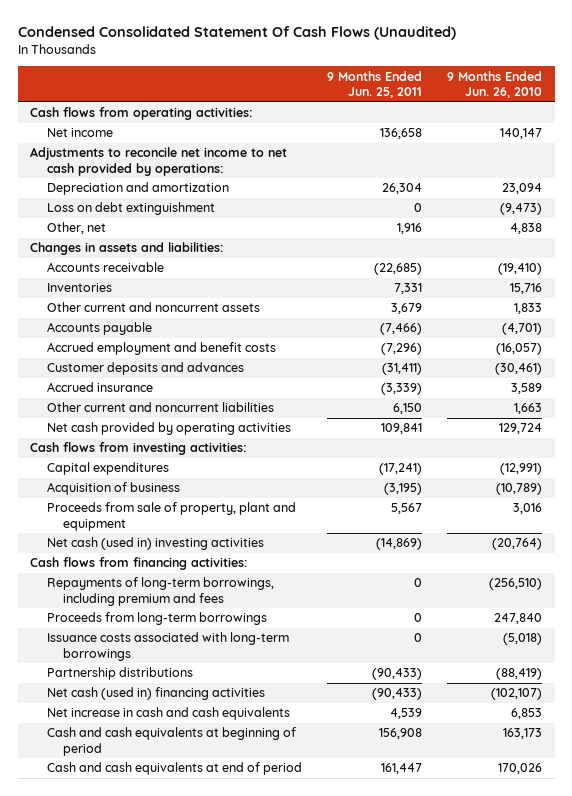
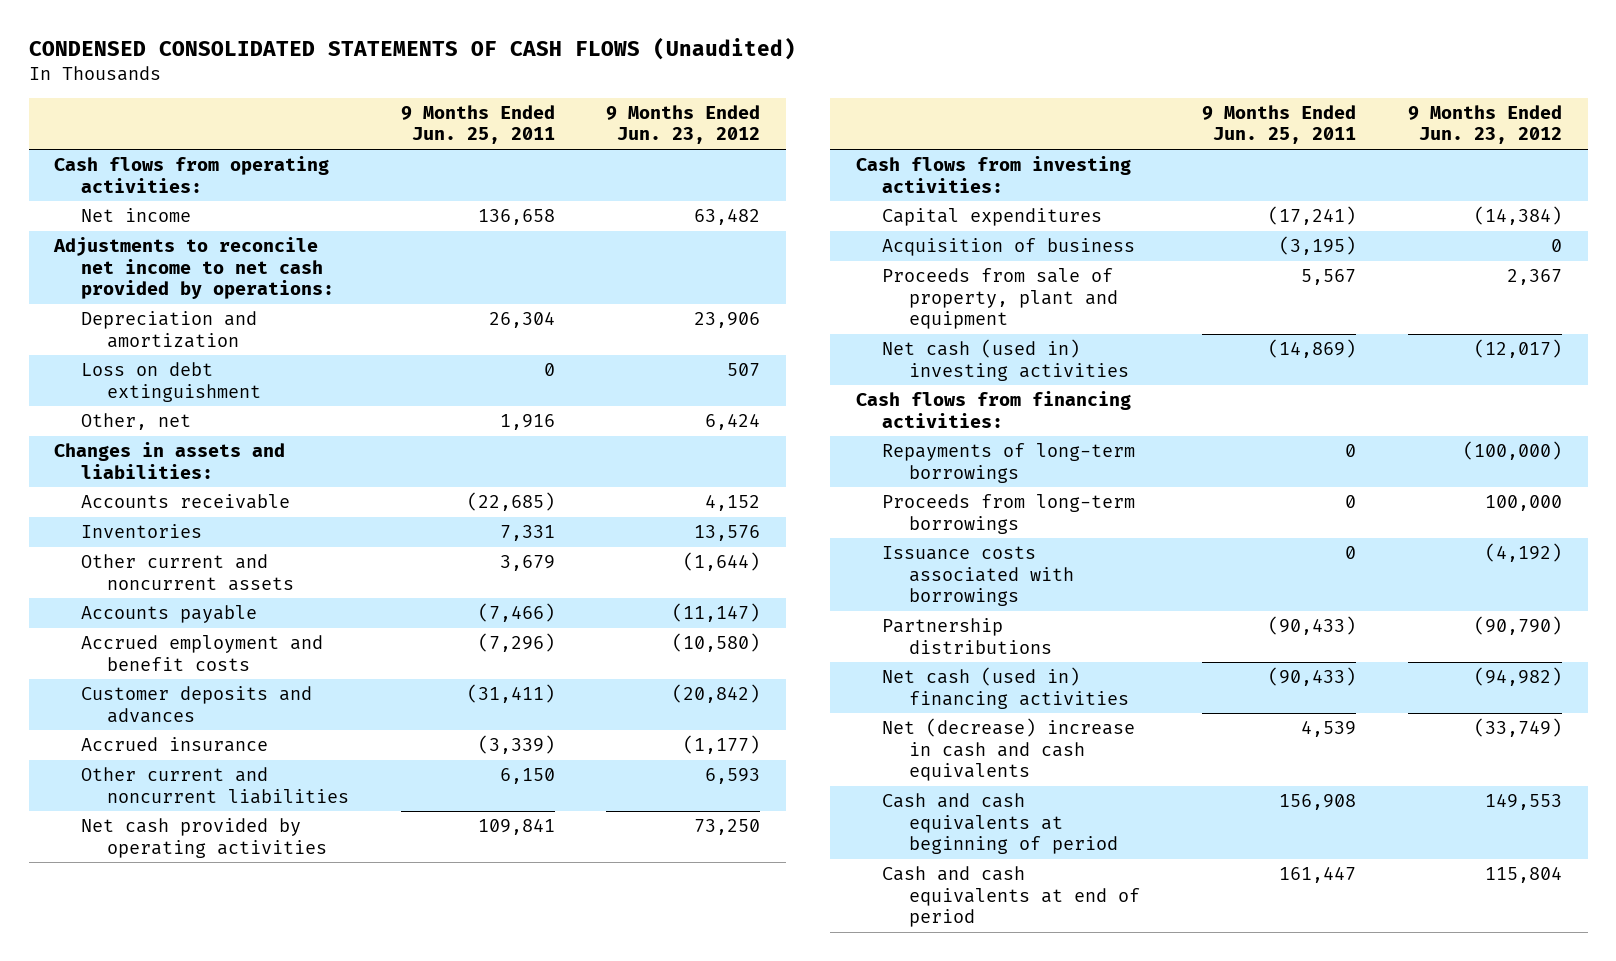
[17,26,456,41] Condensed Consolidated Statement Of Cash Flows (Unaudited) -> [28,37,796,61] CONDENSED CONSOLIDATED STATEMENTS OF CASH FLOWS (Unaudited)
[446,70,542,99] 9 Months Ended Jun. 26, 2010 -> none
none -> [606,105,761,145] 9 Months Ended Jun. 23, 2012
[46,577,274,606] Repayments of long-term borrowings, including premium and fees -> [882,443,1136,483] Repayments of long-term borrowings
[46,632,289,661] Issuance costs associated with long-term borrowings -> [882,546,1074,606] Issuance costs associated with borrowings
[46,707,290,721] Net increase in cash and cash equivalents -> [882,718,1136,781] Net (decrease) increase in cash and cash equivalents

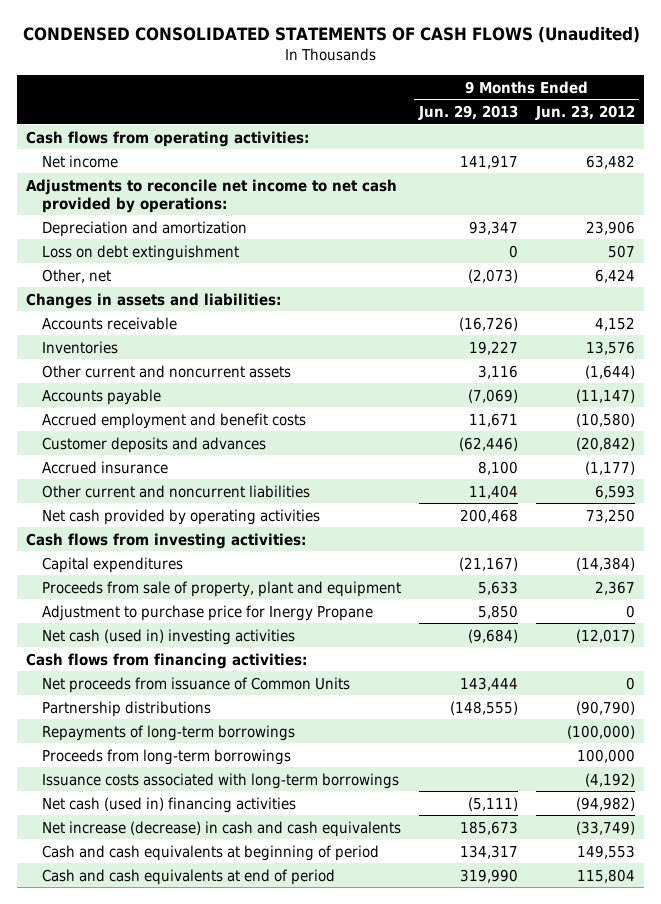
[400,105,555,145] 9 Months Ended Jun. 25, 2011 -> none
none -> [417,105,518,121] Jun. 29, 2013
[882,238,1136,257] Acquisition of business -> none
none -> [41,604,373,621] Adjustment to purchase price for Inergy Propane
none -> [41,676,350,693] Net proceeds from issuance of Common Units
[882,618,1052,654] Partnership distributions -> [41,700,211,717] Partnership distributions
[882,546,1074,606] Issuance costs associated with borrowings -> [41,772,399,789] Issuance costs associated with long-term borrowings
[882,718,1136,781] Net (decrease) increase in cash and cash equivalents -> [41,820,401,837] Net increase (decrease) in cash and cash equivalents

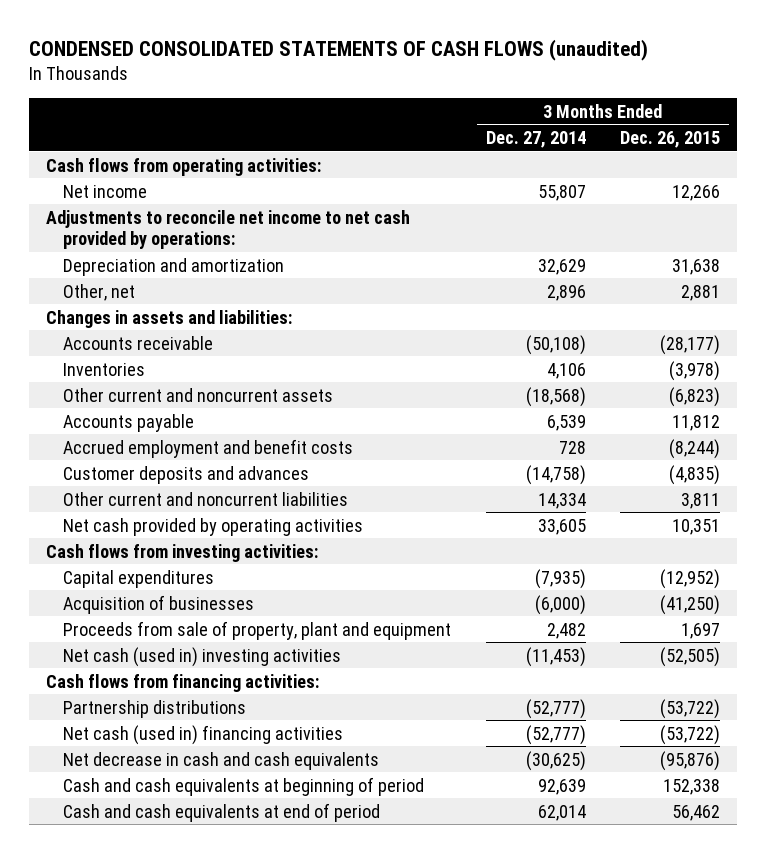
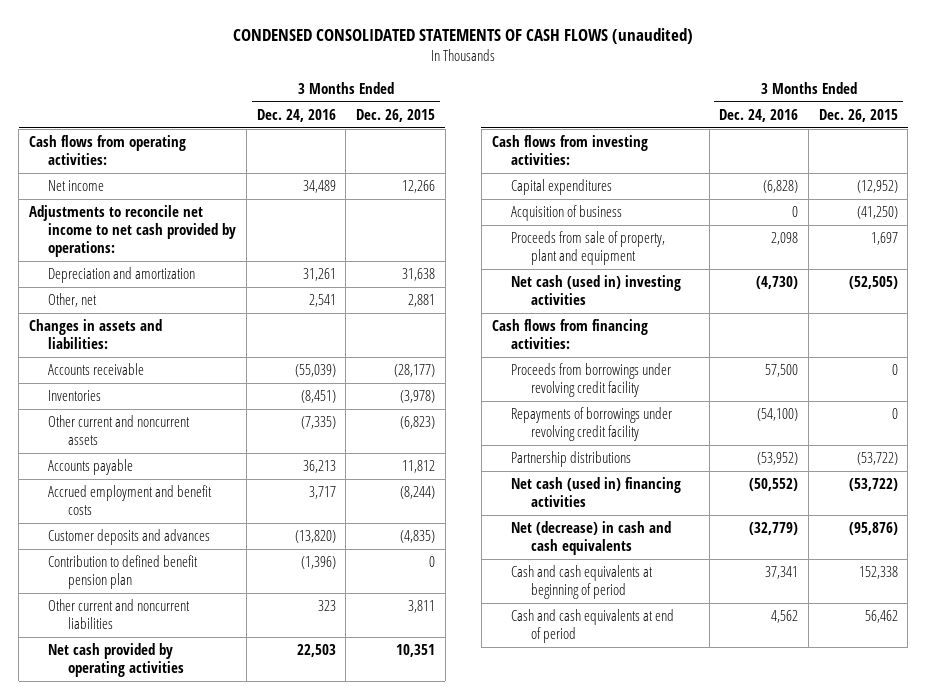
[485,131,586,149] Dec. 27, 2014 -> none
none -> [256,108,336,122] Dec. 24, 2016
none -> [48,555,199,590] Contribution to defined benefit pension plan
[63,594,255,614] Acquisition of businesses -> [511,205,623,222] Acquisition of business
none -> [511,363,672,398] Proceeds from borrowings under revolving credit facility
none -> [511,407,673,442] Repayments of borrowings under revolving credit facility
[63,751,380,770] Net decrease in cash and cash equivalents -> [511,521,672,556] Net (decrease) in cash and cash equivalents

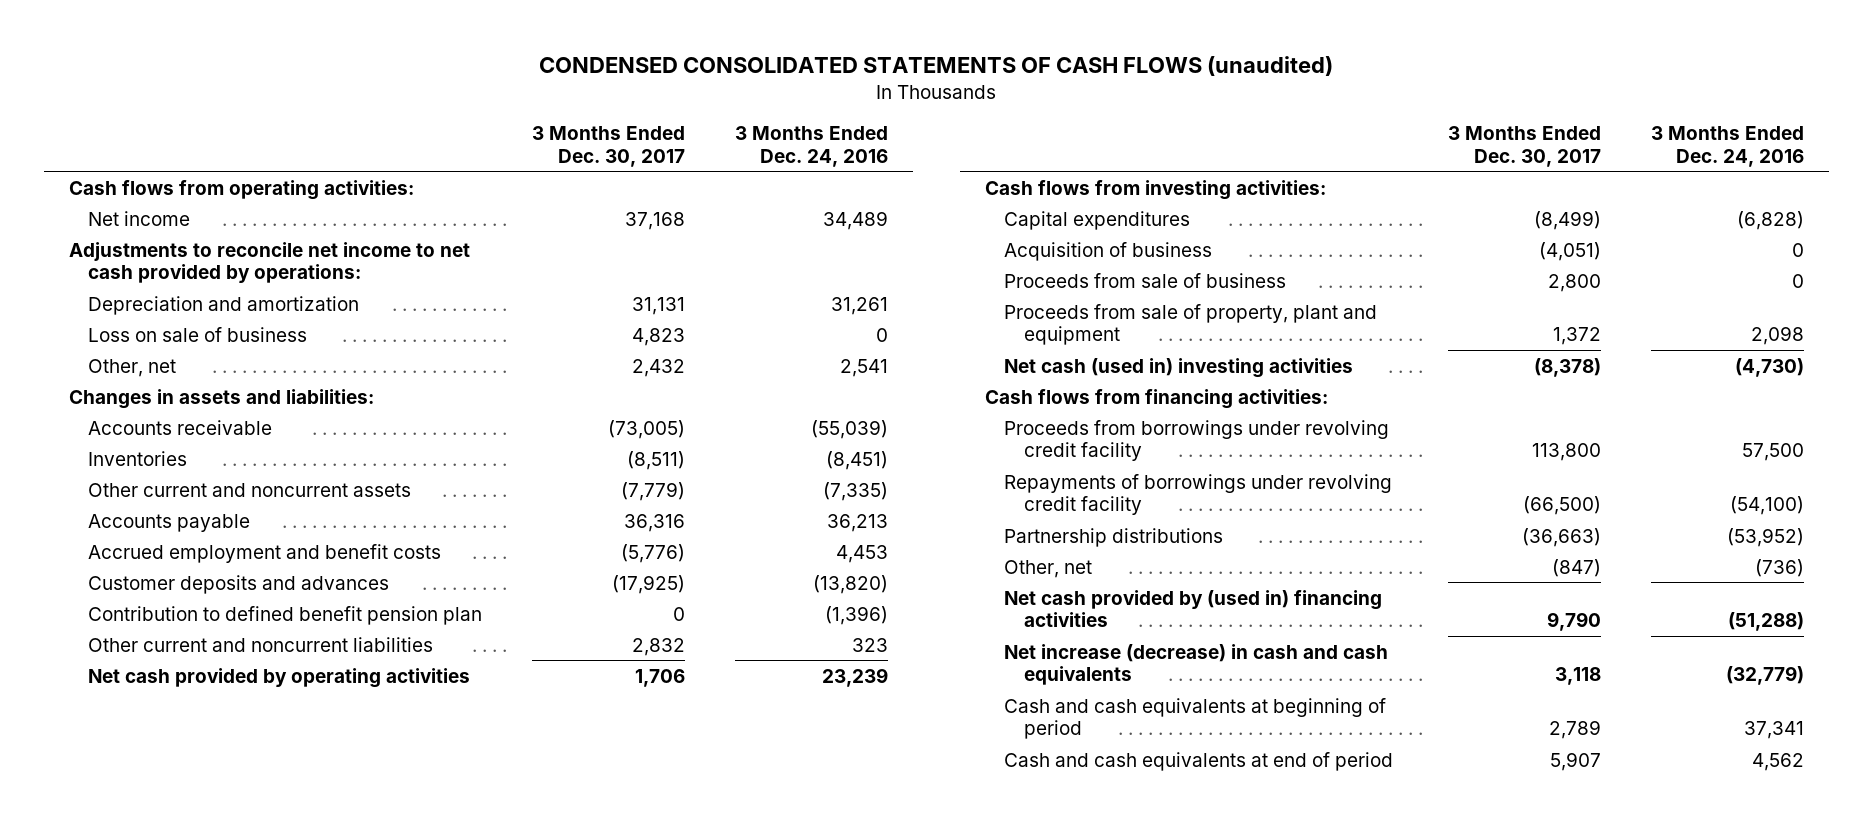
[355,108,435,122] Dec. 26, 2015 -> none
none -> [532,126,686,167] 3 Months Ended Dec. 30, 2017
none -> [88,326,308,342] Loss on sale of business
[308,486,336,500] 3,717 -> [835,544,888,563] 4,453
[296,644,336,658] 22,503 -> [821,667,888,687] 23,239
none -> [1004,272,1287,288] Proceeds from sale of business
none -> [1004,559,1093,578] Other, net
[511,477,682,508] Net cash (used in) financing activities -> [1004,589,1383,627] Net cash provided by (used in) financing activities
[749,478,799,492] (50,552) -> [1727,611,1804,631] (51,288)
[511,521,672,556] Net (decrease) in cash and cash equivalents -> [1004,643,1389,685] Net increase (decrease) in cash and cash equivalents

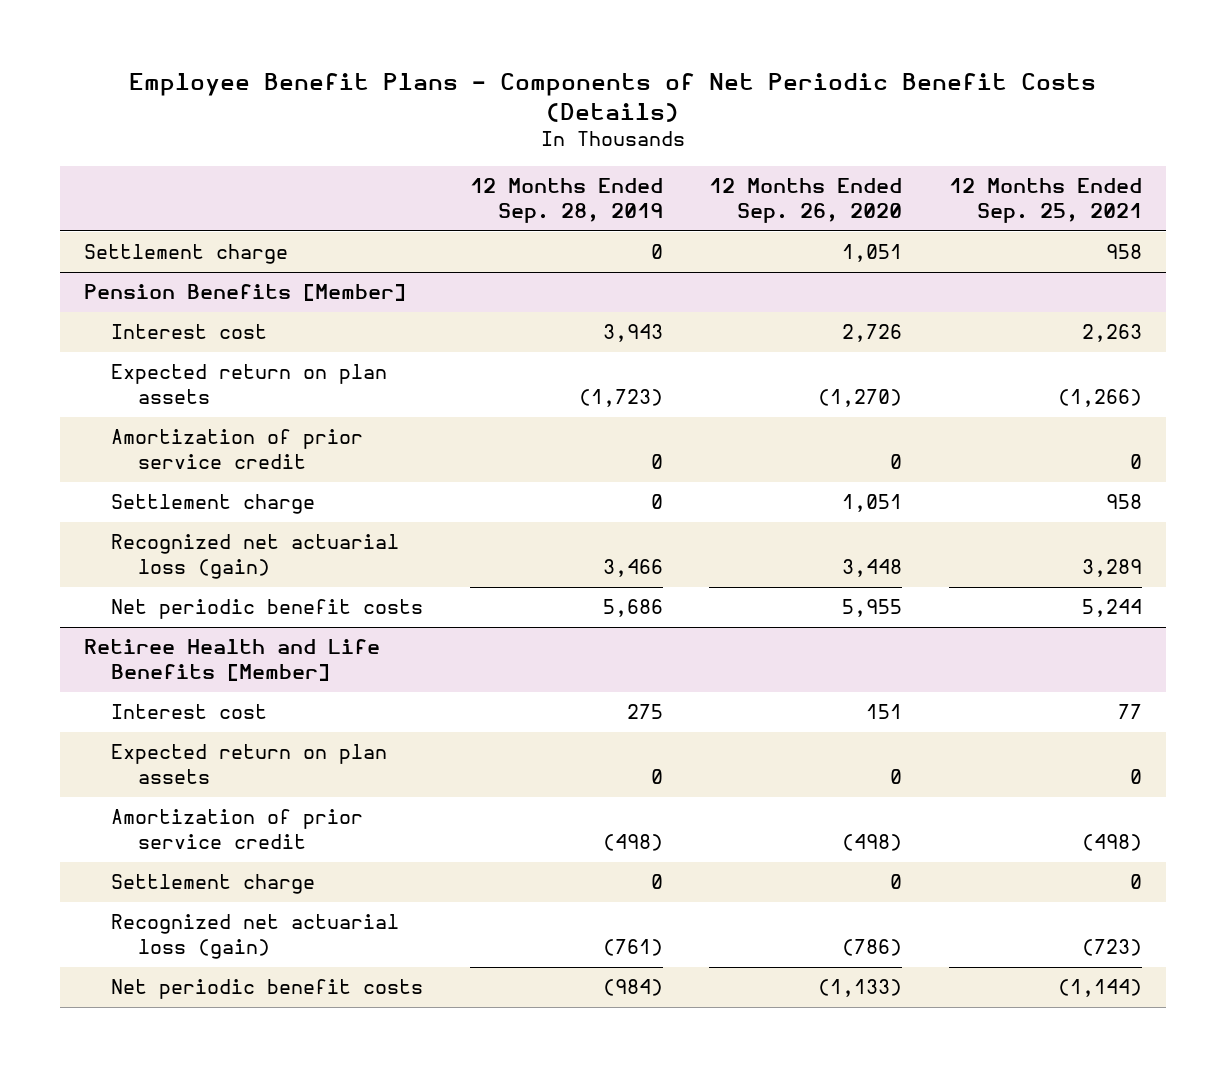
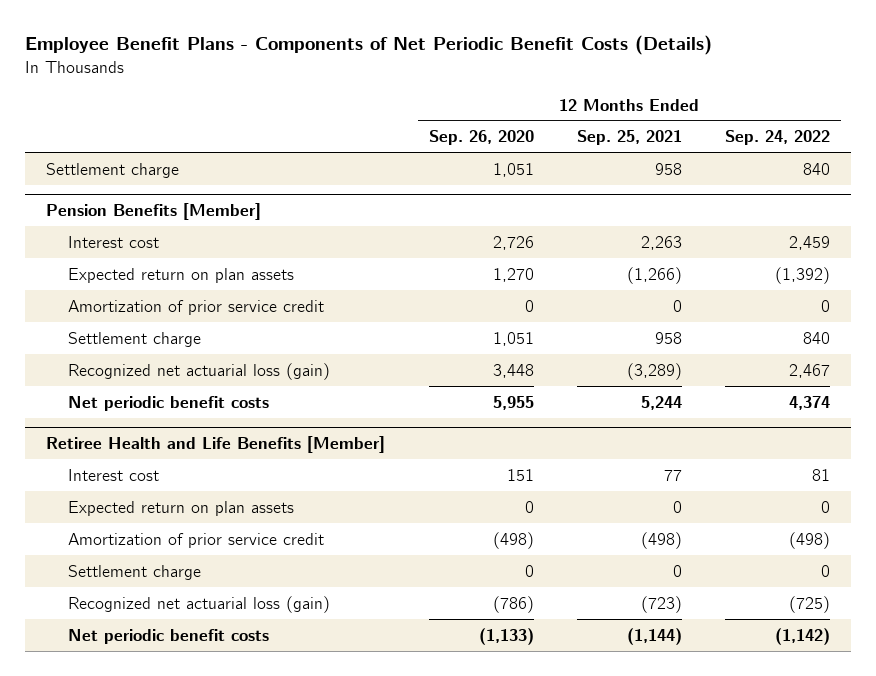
[469,177,663,223] 12 Months Ended Sep. 28, 2019 -> none
none -> [724,130,830,146] Sep. 24, 2022
[818,389,903,408] (1,270) -> [492,267,534,282] 1,270
[1082,559,1143,578] 3,289 -> [626,362,682,380] (3,289)

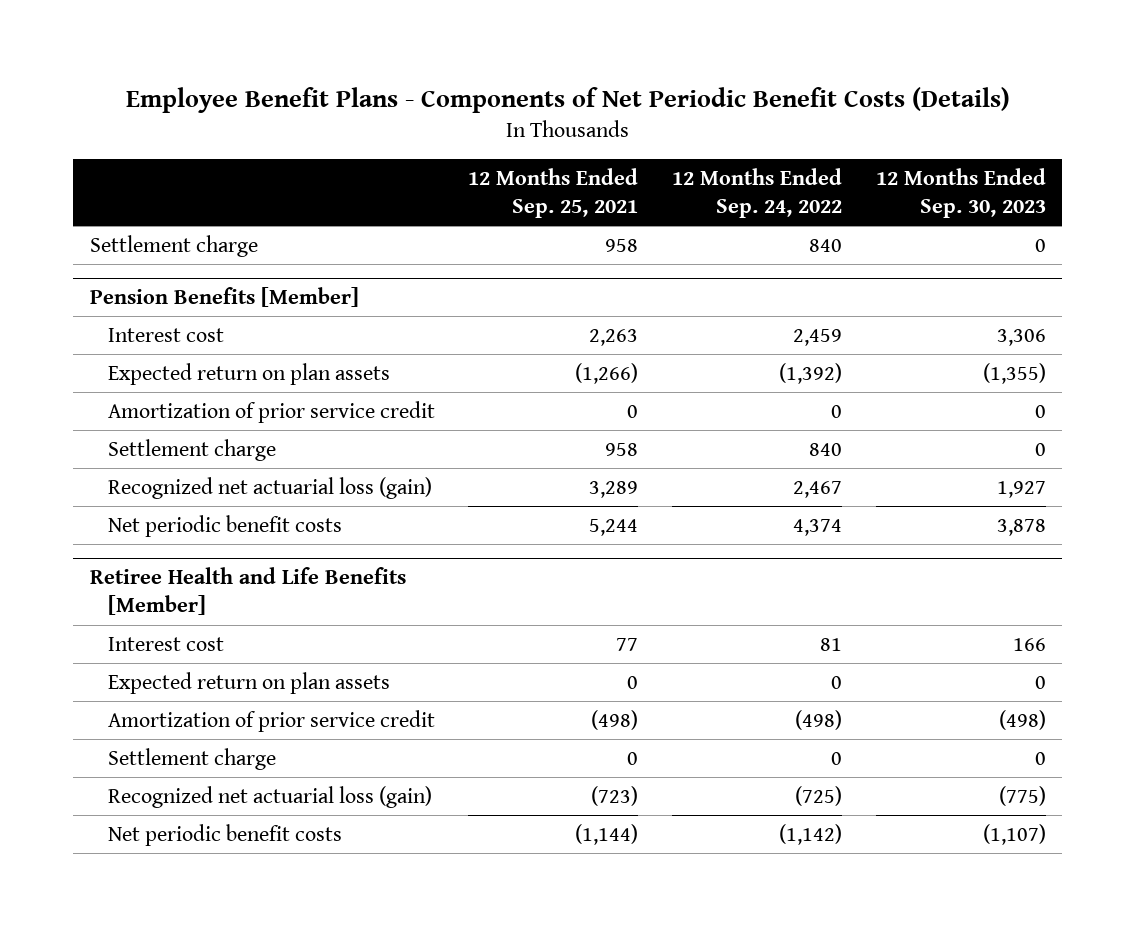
[428,130,534,146] Sep. 26, 2020 -> none
none -> [875,167,1046,219] 12 Months Ended Sep. 30, 2023
[626,362,682,380] (3,289) -> [589,480,639,498] 3,289

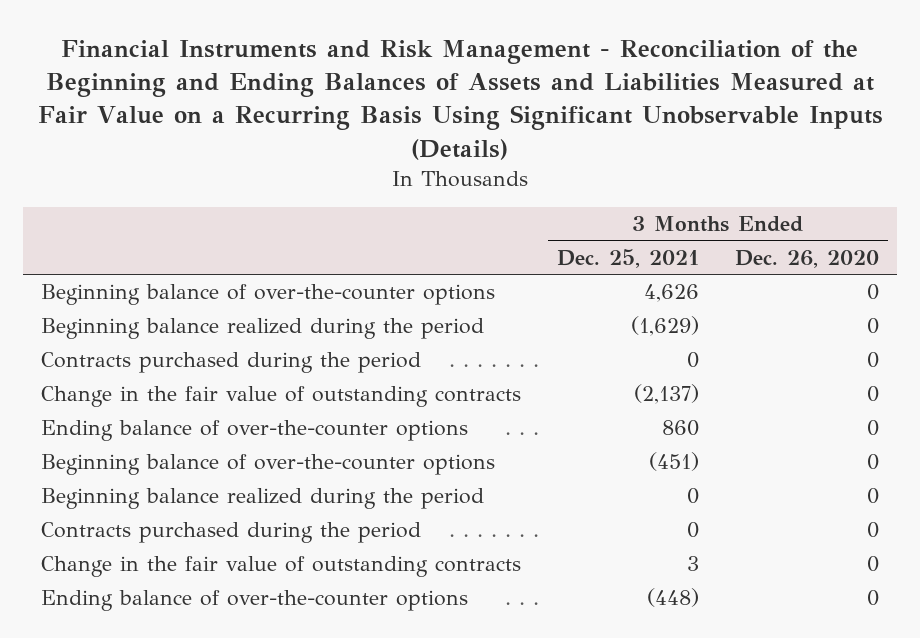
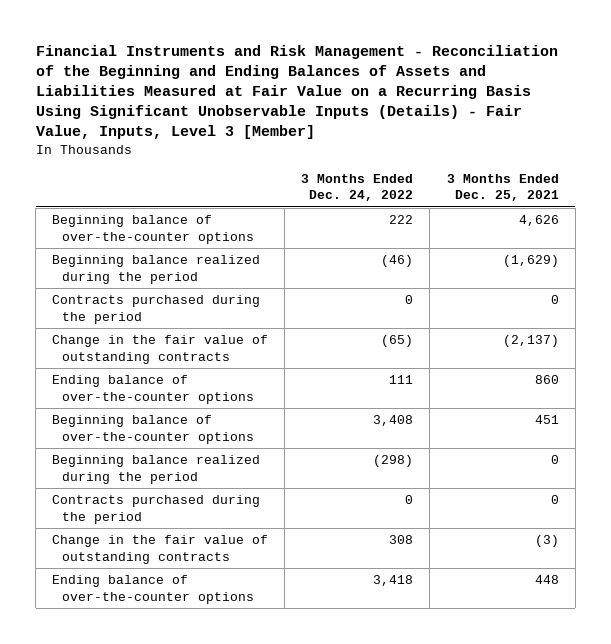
[38,39,884,160] Financial Instruments and Risk Management - Reconciliation of the Beginning and Ending Balances of Assets and Liabilities Measured at Fair Value on a Recurring Basis Using Significant Unobservable Inputs (Details) -> [35,44,558,140] Financial Instruments and Risk Management - Reconciliation of the Beginning and Ending Balances of Assets and Liabilities Measured at Fair Value on a Recurring Basis Using Significant Unobservable Inputs (Details) - Fair Value, Inputs, Level 3 [Member]
[734,250,879,269] Dec. 26, 2020 -> none
none -> [301,174,414,202] 3 Months Ended Dec. 24, 2022
[649,452,700,472] (451) -> [534,415,559,425] 451
[687,556,700,572] 3 -> [534,535,559,548] (3)
[647,588,700,608] (448) -> [534,575,559,585] 448

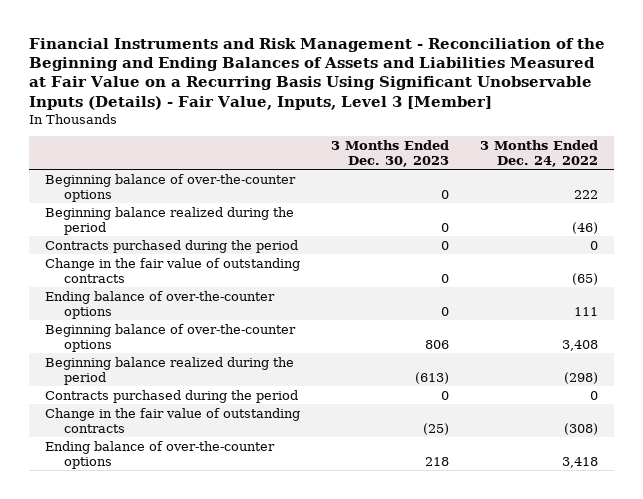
[446,174,559,202] 3 Months Ended Dec. 25, 2021 -> none
none -> [330,139,449,167] 3 Months Ended Dec. 30, 2023
[389,535,414,545] 308 -> [564,422,599,435] (308)

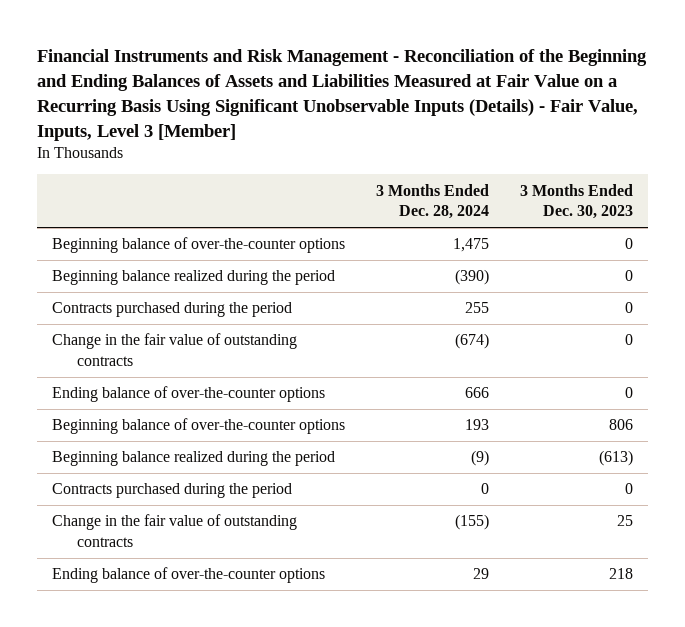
[480,139,599,167] 3 Months Ended Dec. 24, 2022 -> none
none -> [376,183,490,220] 3 Months Ended Dec. 28, 2024
[422,422,449,435] (25) -> [616,515,633,527] 25

